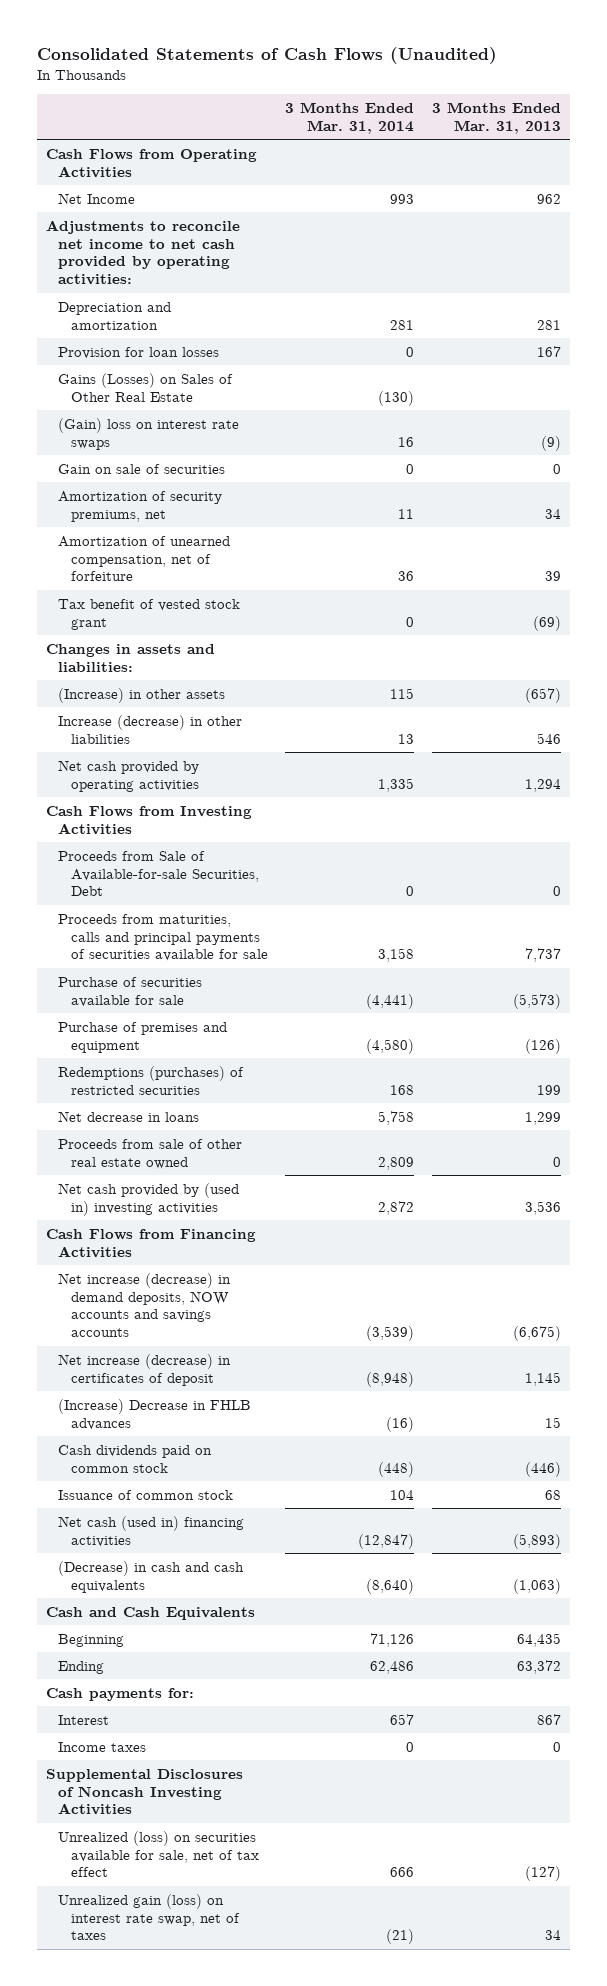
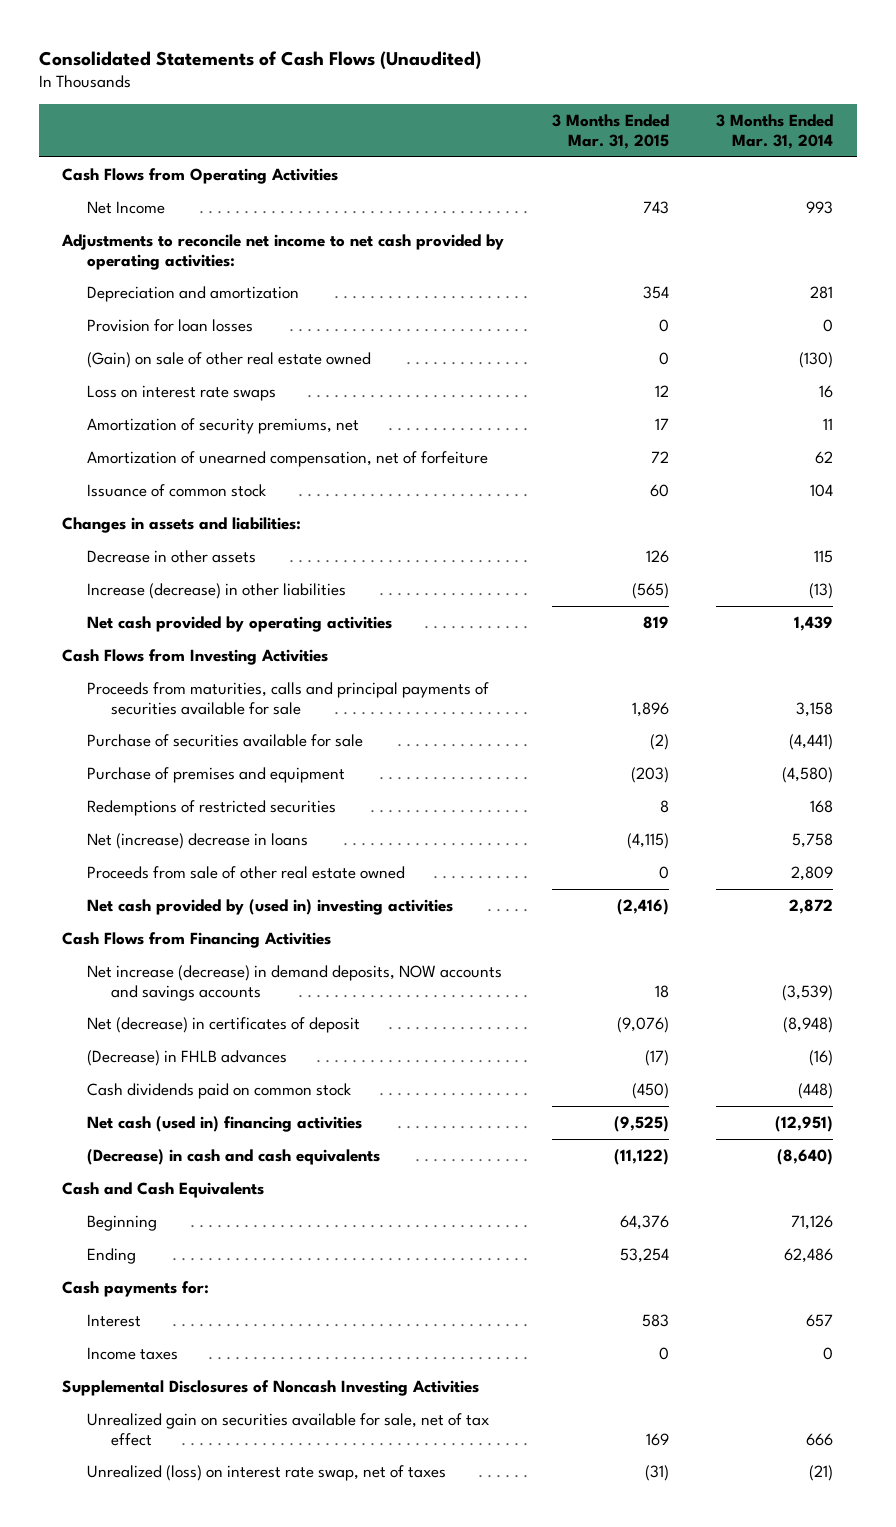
[431,101,561,134] 3 Months Ended Mar. 31, 2013 -> none
none -> [551,114,669,149] 3 Months Ended Mar. 31, 2015
[58,463,226,474] Gain on sale of securities -> none
[58,372,234,402] Gains (Losses) on Sales of Other Real Estate -> [86,351,371,368] (Gain) on sale of other real estate owned
[58,417,240,450] (Gain) loss on interest rate swaps -> [86,384,276,401] Loss on interest rate swaps
[58,598,241,630] Tax benefit of vested stock grant -> none
[398,571,415,582] 36 -> [815,450,834,464] 62
[58,1489,234,1500] Issuance of common stock -> [86,483,266,497] Issuance of common stock
[58,687,226,703] (Increase) in other assets -> [86,549,256,563] Decrease in other assets
[398,733,415,744] 13 -> [809,582,834,599] (13)
[378,777,415,792] 1,335 -> [794,615,834,631] 1,439
[58,850,259,897] Proceeds from Sale of Available-for-sale Securities, Debt -> none
[58,1065,245,1095] Redemptions (purchases) of restricted securities -> [86,799,336,816] Redemptions of restricted securities
[58,1110,200,1122] Net decrease in loans -> [86,832,308,849] Net (increase) decrease in loans
[58,1353,232,1386] Net increase (decrease) in certificates of deposit -> [86,1016,360,1033] Net (decrease) in certificates of deposit
[58,1398,252,1430] (Increase) Decrease in FHLB advances -> [86,1049,287,1066] (Decrease) in FHLB advances
[358,1533,415,1549] (12,847) -> [775,1115,834,1132] (12,951)
[58,1830,259,1878] Unrealized (loss) on securities available for sale, net of tax effect -> [86,1412,489,1446] Unrealized gain on securities available for sale, net of tax effect
[58,1893,240,1941] Unrealized gain (loss) on interest rate swap, net of taxes -> [86,1464,446,1481] Unrealized (loss) on interest rate swap, net of taxes

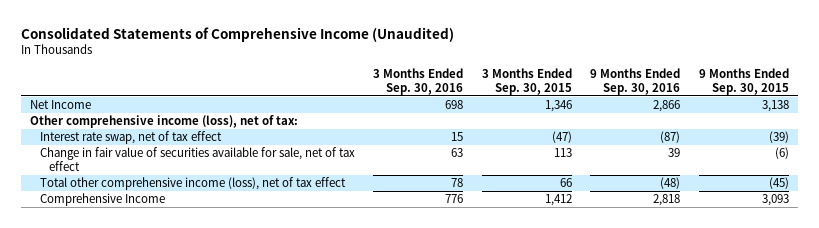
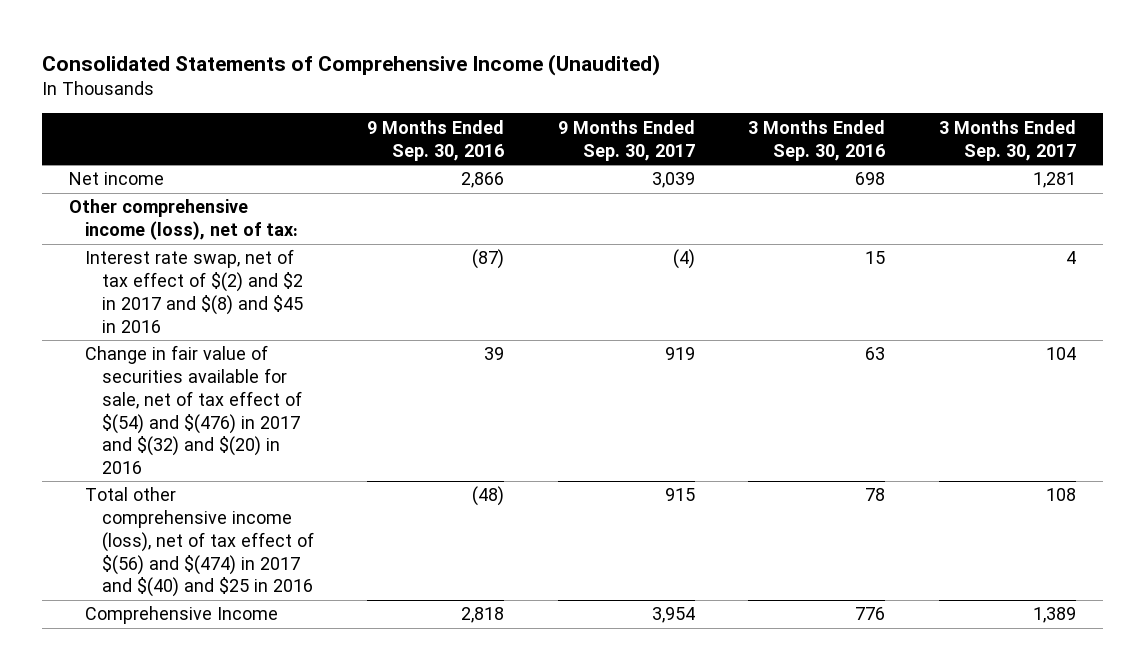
[481,68,572,95] 3 Months Ended Sep. 30, 2015 -> none
[698,68,789,95] 9 Months Ended Sep. 30, 2015 -> none
none -> [557,119,695,161] 9 Months Ended Sep. 30, 2017
none -> [938,119,1076,161] 3 Months Ended Sep. 30, 2017
[30,100,92,110] Net Income -> [69,172,165,186] Net income
[39,131,222,145] Interest rate swap, net of tax effect -> [85,249,303,333] Interest rate swap, net of tax effect of $(2) and $2 in 2017 and $(8) and $45 in 2016
[39,147,355,171] Change in fair value of securities available for sale, net of tax effect -> [85,345,302,474] Change in fair value of securities available for sale, net of tax effect of $(54) and $(476) in 2017 and $(32) and $(20) in 2016
[39,177,346,191] Total other comprehensive income (loss), net of tax effect -> [85,487,314,598] Total other comprehensive income (loss), net of tax effect of $(56) and $(474) in 2017 and $(40) and $25 in 2016

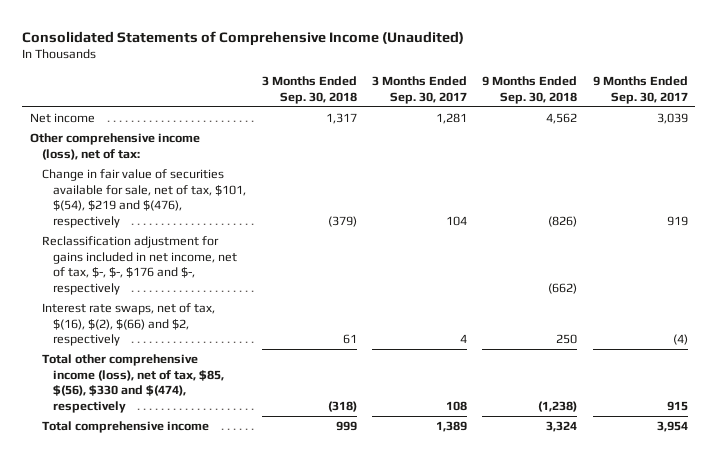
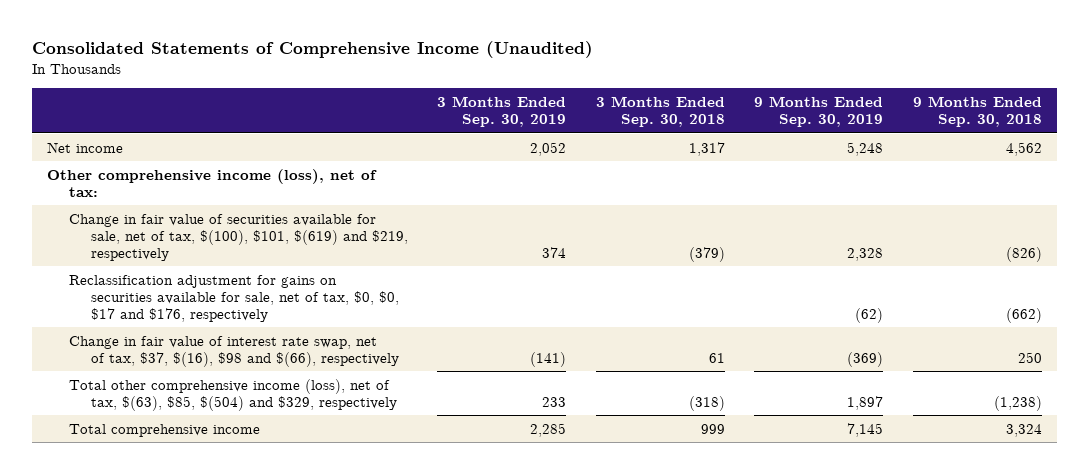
[371,75,467,104] 3 Months Ended Sep. 30, 2017 -> none
[592,75,688,104] 9 Months Ended Sep. 30, 2017 -> none
none -> [437,95,567,127] 3 Months Ended Sep. 30, 2019
none -> [754,95,884,127] 9 Months Ended Sep. 30, 2019
[41,169,247,229] Change in fair value of securities available for sale, net of tax, $101, $(54), $219 and $(476), respectively -> [68,213,408,261] Change in fair value of securities available for sale, net of tax, $(100), $101, $(619) and $219, respectively
[41,236,238,296] Reclassification adjustment for gains included in net income, net of tax, $-, $-, $176 and $-, respectively -> [68,274,399,322] Reclassification adjustment for gains on securities available for sale, net of tax, $0, $0, $17 and $176, respectively
[41,303,215,347] Interest rate swaps, net of tax, $(16), $(2), $(66) and $2, respectively -> [68,335,399,367] Change in fair value of interest rate swap, net of tax, $37, $(16), $98 and $(66), respectively
[41,354,225,414] Total other comprehensive income (loss), net of tax, $85, $(56), $330 and $(474), respectively -> [68,378,397,411] Total other comprehensive income (loss), net of tax, $(63), $85, $(504) and $329, respectively

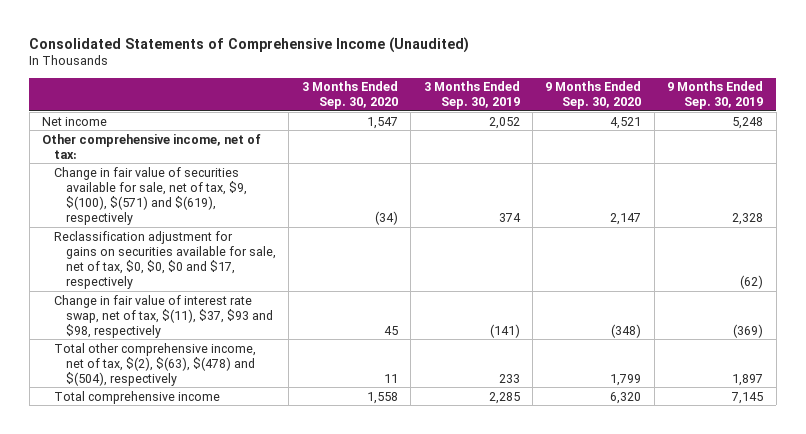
[595,95,725,127] 3 Months Ended Sep. 30, 2018 -> none
[912,95,1042,127] 9 Months Ended Sep. 30, 2018 -> none
none -> [301,81,398,110] 3 Months Ended Sep. 30, 2020
none -> [545,81,642,110] 9 Months Ended Sep. 30, 2020
[46,168,377,197] Other comprehensive income (loss), net of tax: -> [42,133,262,159] Other comprehensive income, net of tax:
[68,213,408,261] Change in fair value of securities available for sale, net of tax, $(100), $101, $(619) and $219, respectively -> [54,166,247,225] Change in fair value of securities available for sale, net of tax, $9, $(100), $(571) and $(619), respectively
[68,274,399,322] Reclassification adjustment for gains on securities available for sale, net of tax, $0, $0, $17 and $176, respectively -> [54,230,276,289] Reclassification adjustment for gains on securities available for sale, net of tax, $0, $0, $0 and $17, respectively
[68,335,399,367] Change in fair value of interest rate swap, net of tax, $37, $(16), $98 and $(66), respectively -> [54,294,273,338] Change in fair value of interest rate swap, net of tax, $(11), $37, $93 and $98, respectively
[68,378,397,411] Total other comprehensive income (loss), net of tax, $(63), $85, $(504) and $329, respectively -> [54,342,257,386] Total other comprehensive income, net of tax, $(2), $(63), $(478) and $(504), respectively

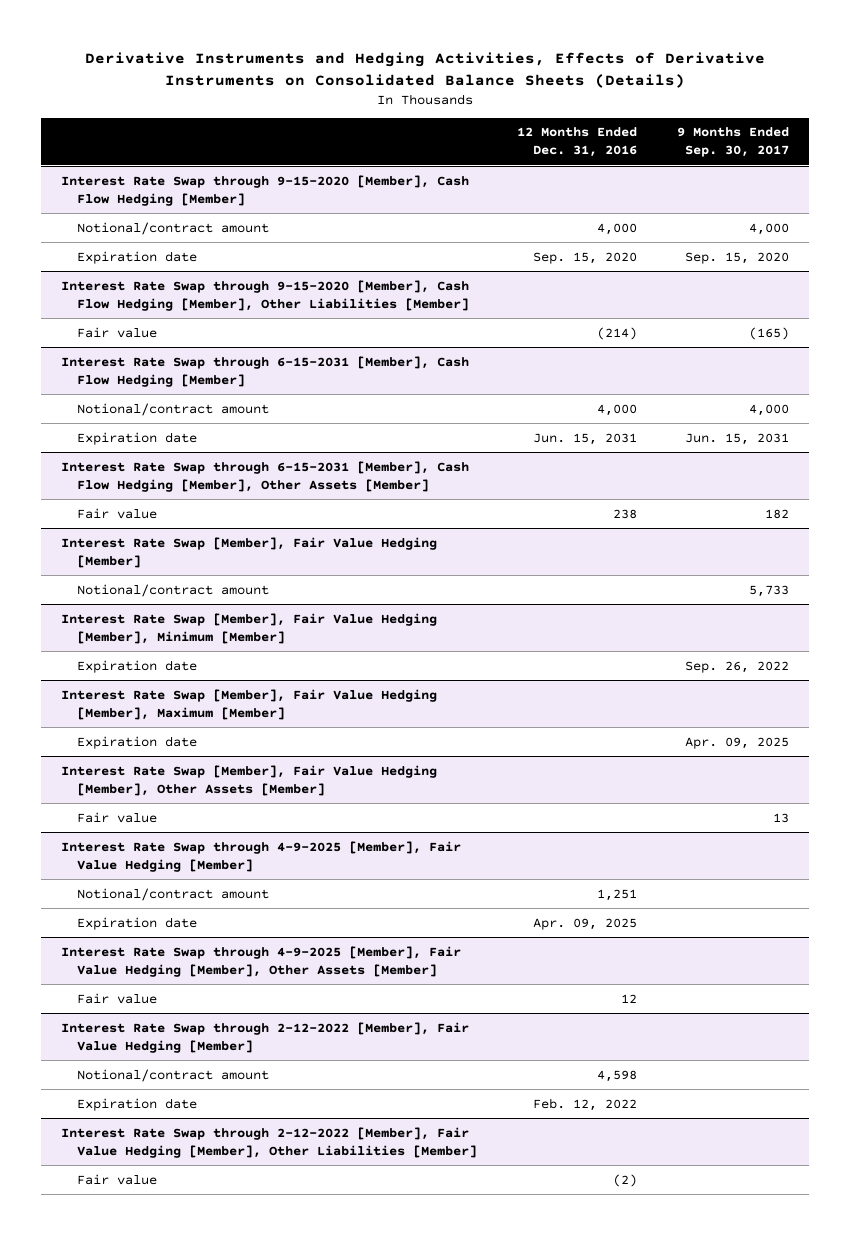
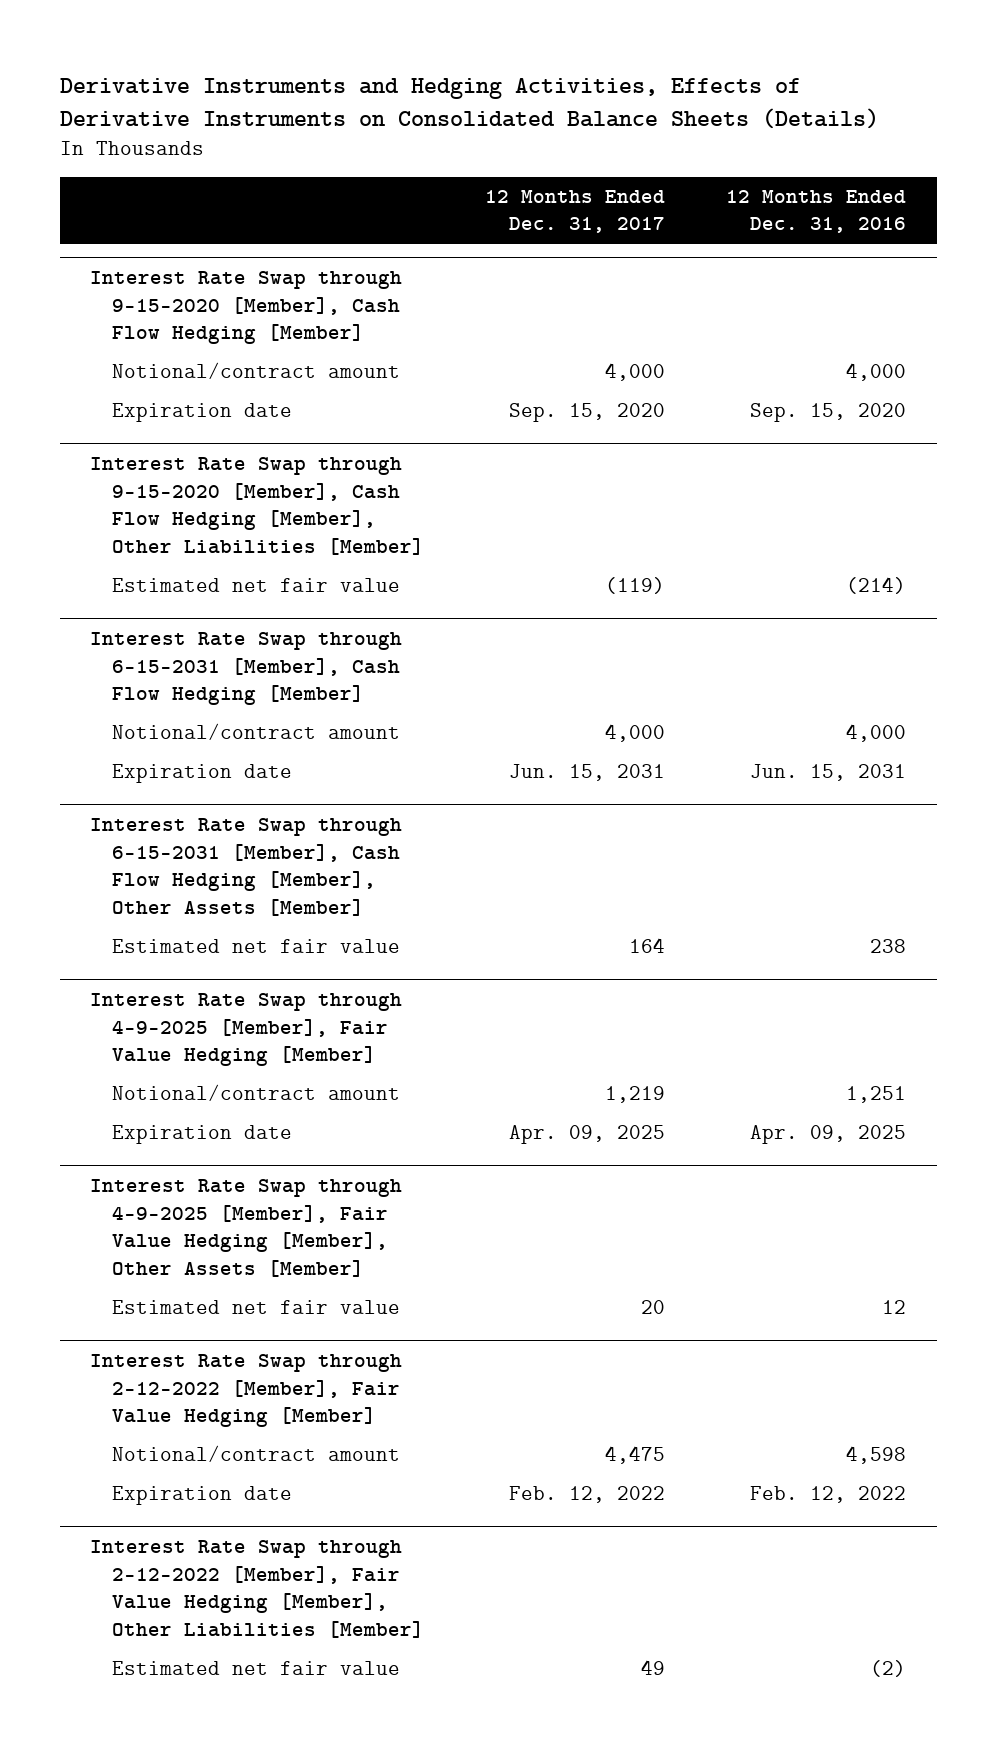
[676,127,789,158] 9 Months Ended Sep. 30, 2017 -> none
none -> [485,189,666,234] 12 Months Ended Dec. 31, 2017
[77,326,158,338] Fair value -> [111,578,400,593] Estimated net fair value
[60,536,437,568] Interest Rate Swap [Member], Fair Value Hedging [Member] -> none
[77,583,270,597] Notional/contract amount -> none
[60,612,437,644] Interest Rate Swap [Member], Fair Value Hedging [Member], Minimum [Member] -> none
[77,659,198,673] Expiration date -> none
[60,688,437,720] Interest Rate Swap [Member], Fair Value Hedging [Member], Maximum [Member] -> none
[77,735,198,749] Expiration date -> none
[60,764,437,796] Interest Rate Swap [Member], Fair Value Hedging [Member], Other Assets [Member] -> none
[77,811,158,823] Fair value -> none
[77,507,158,519] Fair value -> [111,939,400,954] Estimated net fair value
[77,992,158,1004] Fair value -> [111,1300,400,1315] Estimated net fair value
[77,1173,158,1185] Fair value -> [111,1661,400,1676] Estimated net fair value

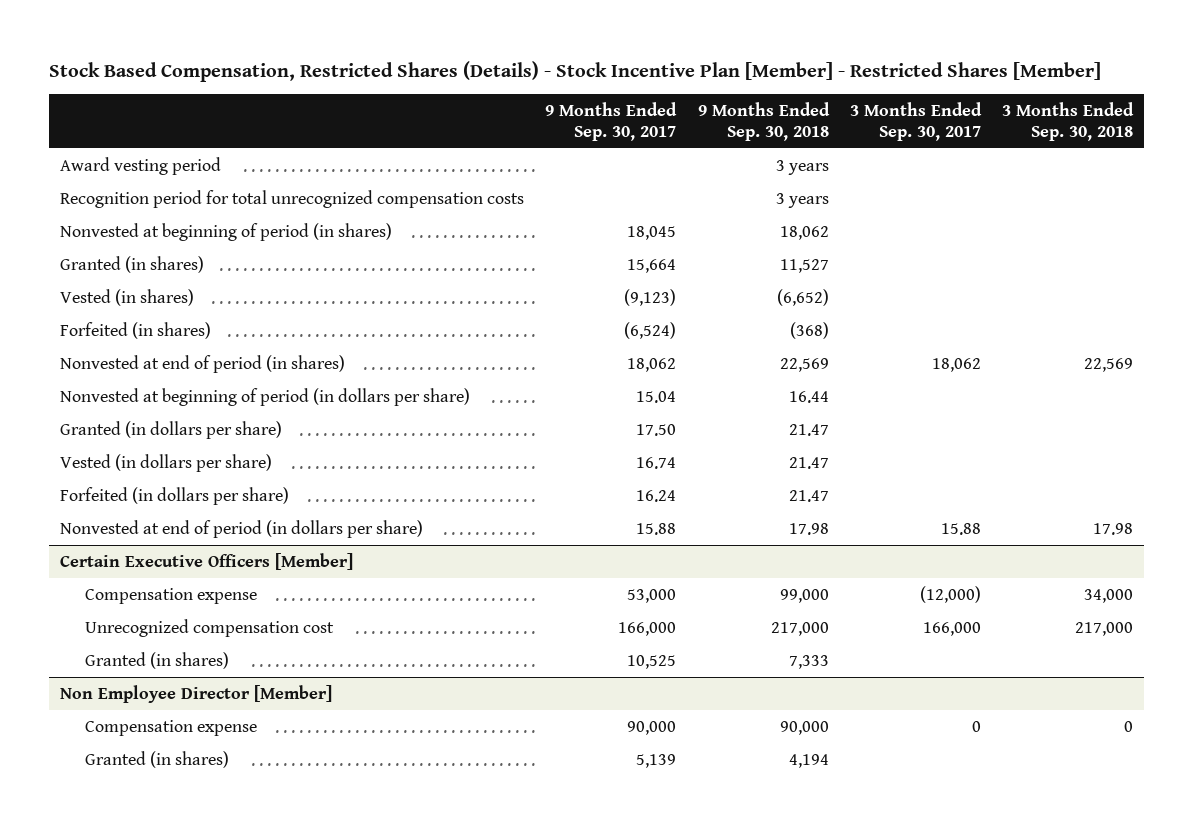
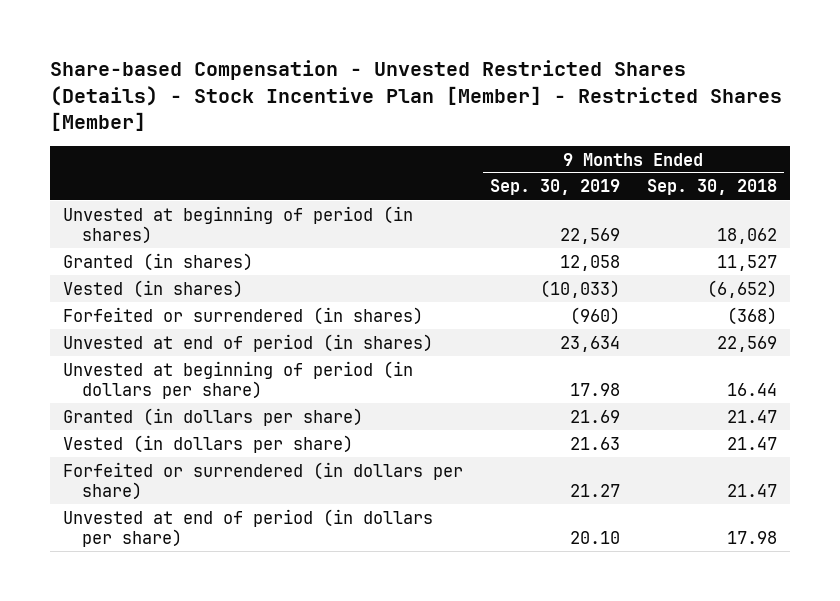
[49,60,1102,82] Stock Based Compensation, Restricted Shares (Details) - Stock Incentive Plan [Member] - Restricted Shares [Member] -> [49,60,782,132] Share-based Compensation - Unvested Restricted Shares (Details) - Stock Incentive Plan [Member] - Restricted Shares [Member]
[545,102,678,141] 9 Months Ended Sep. 30, 2017 -> none
[849,102,982,141] 3 Months Ended Sep. 30, 2017 -> none
[1002,102,1135,141] 3 Months Ended Sep. 30, 2018 -> none
none -> [489,179,620,196] Sep. 30, 2019
[60,156,222,175] Award vesting period -> none
[60,189,525,208] Recognition period for total unrecognized compensation costs -> none
[60,222,393,241] Nonvested at beginning of period (in shares) -> [63,205,414,245] Unvested at beginning of period (in shares)
[60,321,212,339] Forfeited (in shares) -> [63,306,424,325] Forfeited or surrendered (in shares)
[60,354,346,373] Nonvested at end of period (in shares) -> [63,333,434,352] Unvested at end of period (in shares)
[60,387,471,406] Nonvested at beginning of period (in dollars per share) -> [63,360,414,400] Unvested at beginning of period (in dollars per share)
[60,552,354,570] Certain Executive Officers [Member] -> none
[85,587,258,604] Compensation expense -> none
[85,618,335,637] Unrecognized compensation cost -> none
[85,651,230,669] Granted (in shares) -> none
[60,684,333,703] Non Employee Director [Member] -> none
[85,719,258,736] Compensation expense -> none
[85,750,230,768] Granted (in shares) -> none
[60,486,290,505] Forfeited (in dollars per share) -> [63,461,464,501] Forfeited or surrendered (in dollars per share)
[60,519,424,538] Nonvested at end of period (in dollars per share) -> [63,508,434,548] Unvested at end of period (in dollars per share)

